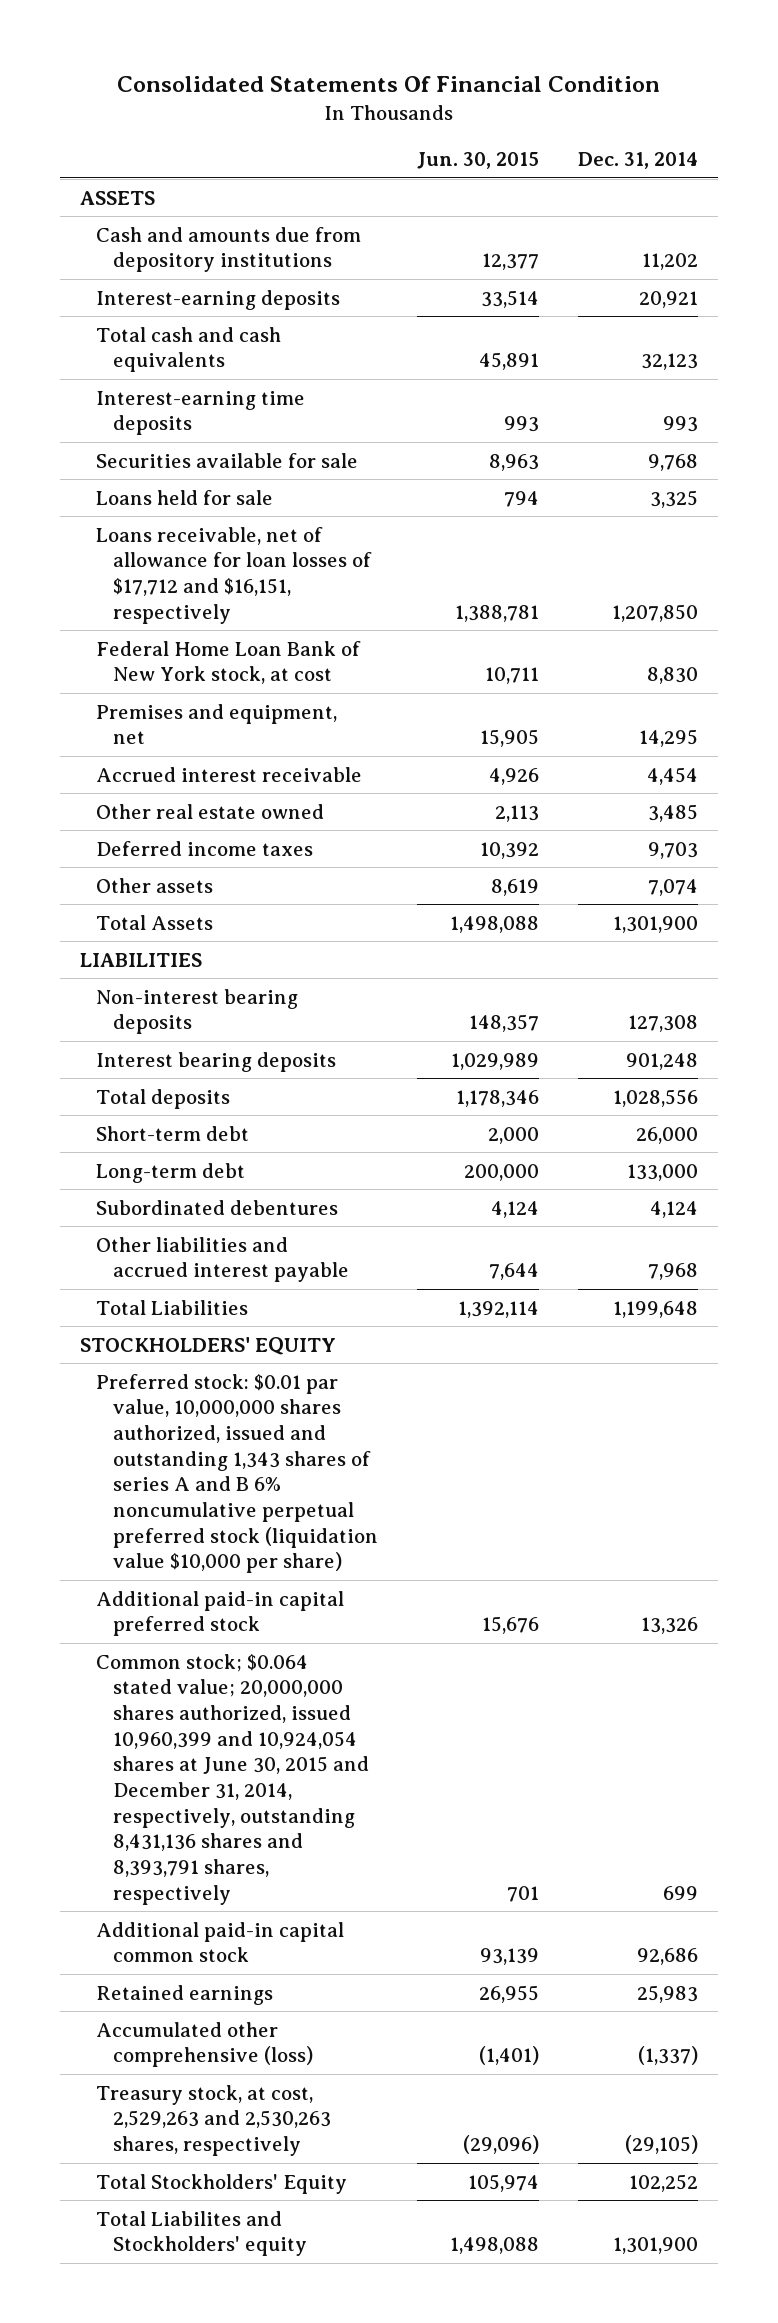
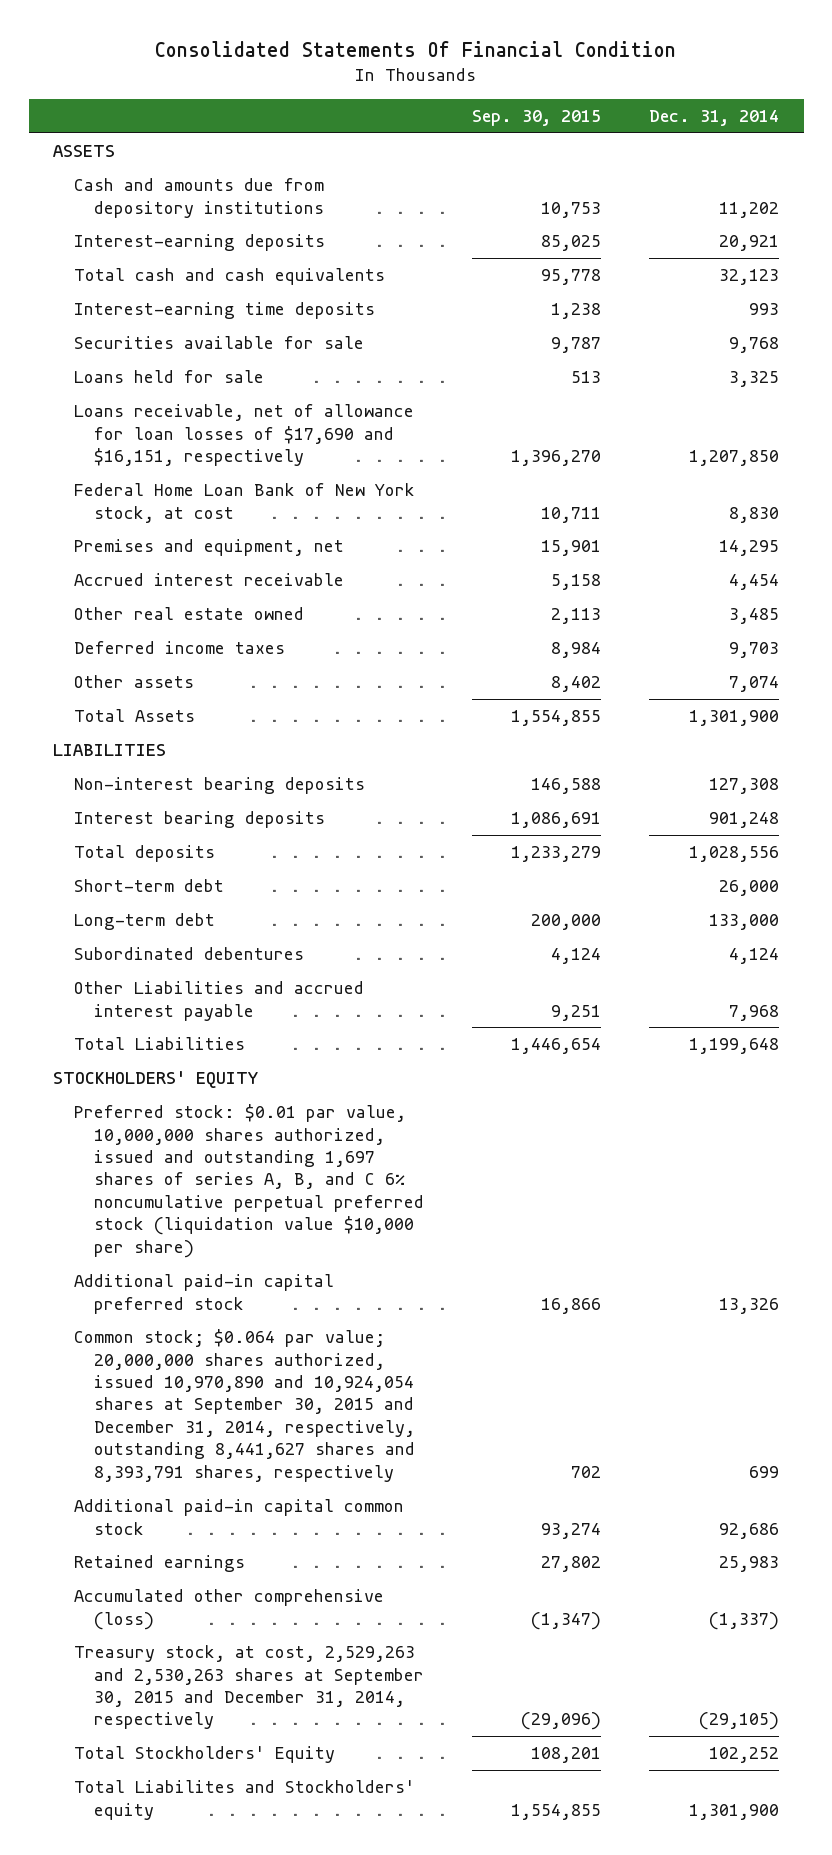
[417,152,540,170] Jun. 30, 2015 -> none
none -> [472,109,602,126] Sep. 30, 2015
[96,526,372,624] Loans receivable, net of allowance for loan losses of $17,712 and $16,151, respectively -> [73,404,414,467] Loans receivable, net of allowance for loan losses of $17,690 and $16,151, respectively
[96,1236,349,1283] Other liabilities and accrued interest payable -> [73,981,364,1021] Other Liabilities and accrued interest payable
[96,1373,378,1574] Preferred stock: $0.01 par value, 10,000,000 shares authorized, issued and outstanding 1,343 shares of series A and B 6% noncumulative perpetual preferred stock (liquidation value $10,000 per share) -> [73,1104,425,1258] Preferred stock: $0.01 par value, 10,000,000 shares authorized, issued and outstanding 1,697 shares of series A, B, and C 6% noncumulative perpetual preferred stock (liquidation value $10,000 per share)
[96,1653,369,1905] Common stock; $0.064 stated value; 20,000,000 shares authorized, issued 10,960,399 and 10,924,054 shares at June 30, 2015 and December 31, 2014, respectively, outstanding 8,431,136 shares and 8,393,791 shares, respectively -> [73,1329,416,1482] Common stock; $0.064 par value; 20,000,000 shares authorized, issued 10,970,890 and 10,924,054 shares at September 30, 2015 and December 31, 2014, respectively, outstanding 8,441,627 shares and 8,393,791 shares, respectively
[96,2084,331,2157] Treasury stock, at cost, 2,529,263 and 2,530,263 shares, respectively -> [73,1645,425,1730] Treasury stock, at cost, 2,529,263 and 2,530,263 shares at September 30, 2015 and December 31, 2014, respectively

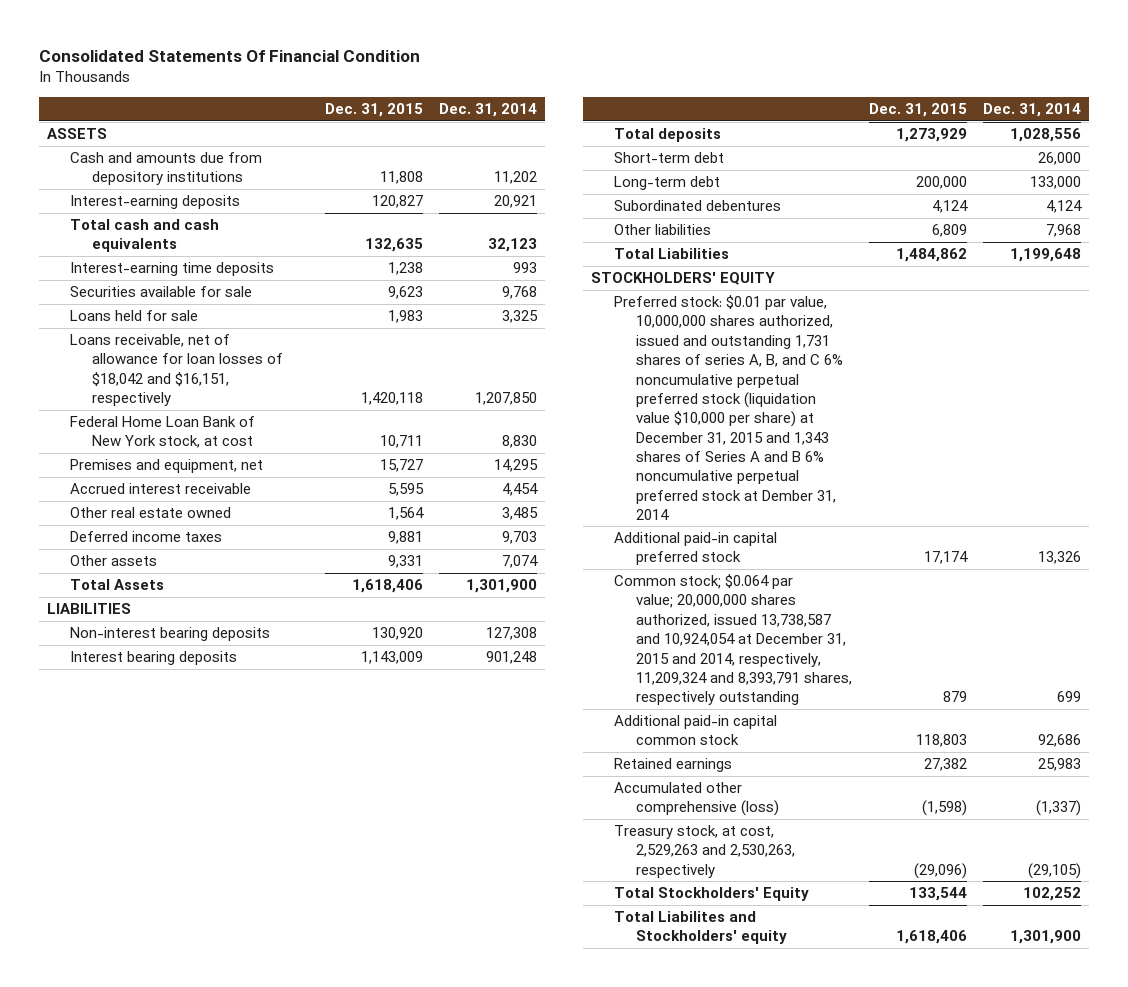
[472,109,602,126] Sep. 30, 2015 -> none
none -> [324,103,423,118] Dec. 31, 2015
[73,404,414,467] Loans receivable, net of allowance for loan losses of $17,690 and $16,151, respectively -> [69,334,284,407] Loans receivable, net of allowance for loan losses of $18,042 and $16,151, respectively
[73,981,364,1021] Other Liabilities and accrued interest payable -> [613,224,711,236] Other liabilities
[73,1104,425,1258] Preferred stock: $0.01 par value, 10,000,000 shares authorized, issued and outstanding 1,697 shares of series A, B, and C 6% noncumulative perpetual preferred stock (liquidation value $10,000 per share) -> [613,295,844,520] Preferred stock: $0.01 par value, 10,000,000 shares authorized, issued and outstanding 1,731 shares of series A, B, and C 6% noncumulative perpetual preferred stock (liquidation value $10,000 per share) at December 31, 2015 and 1,343 shares of Series A and B 6% noncumulative perpetual preferred stock at Dember 31, 2014
[73,1329,416,1482] Common stock; $0.064 par value; 20,000,000 shares authorized, issued 10,970,890 and 10,924,054 shares at September 30, 2015 and December 31, 2014, respectively, outstanding 8,441,627 shares and 8,393,791 shares, respectively -> [613,574,853,706] Common stock; $0.064 par value; 20,000,000 shares authorized, issued 13,738,587 and 10,924,054 at December 31, 2015 and 2014, respectively, 11,209,324 and 8,393,791 shares, respectively outstanding
[73,1645,425,1730] Treasury stock, at cost, 2,529,263 and 2,530,263 shares at September 30, 2015 and December 31, 2014, respectively -> [613,825,796,878] Treasury stock, at cost, 2,529,263 and 2,530,263, respectively

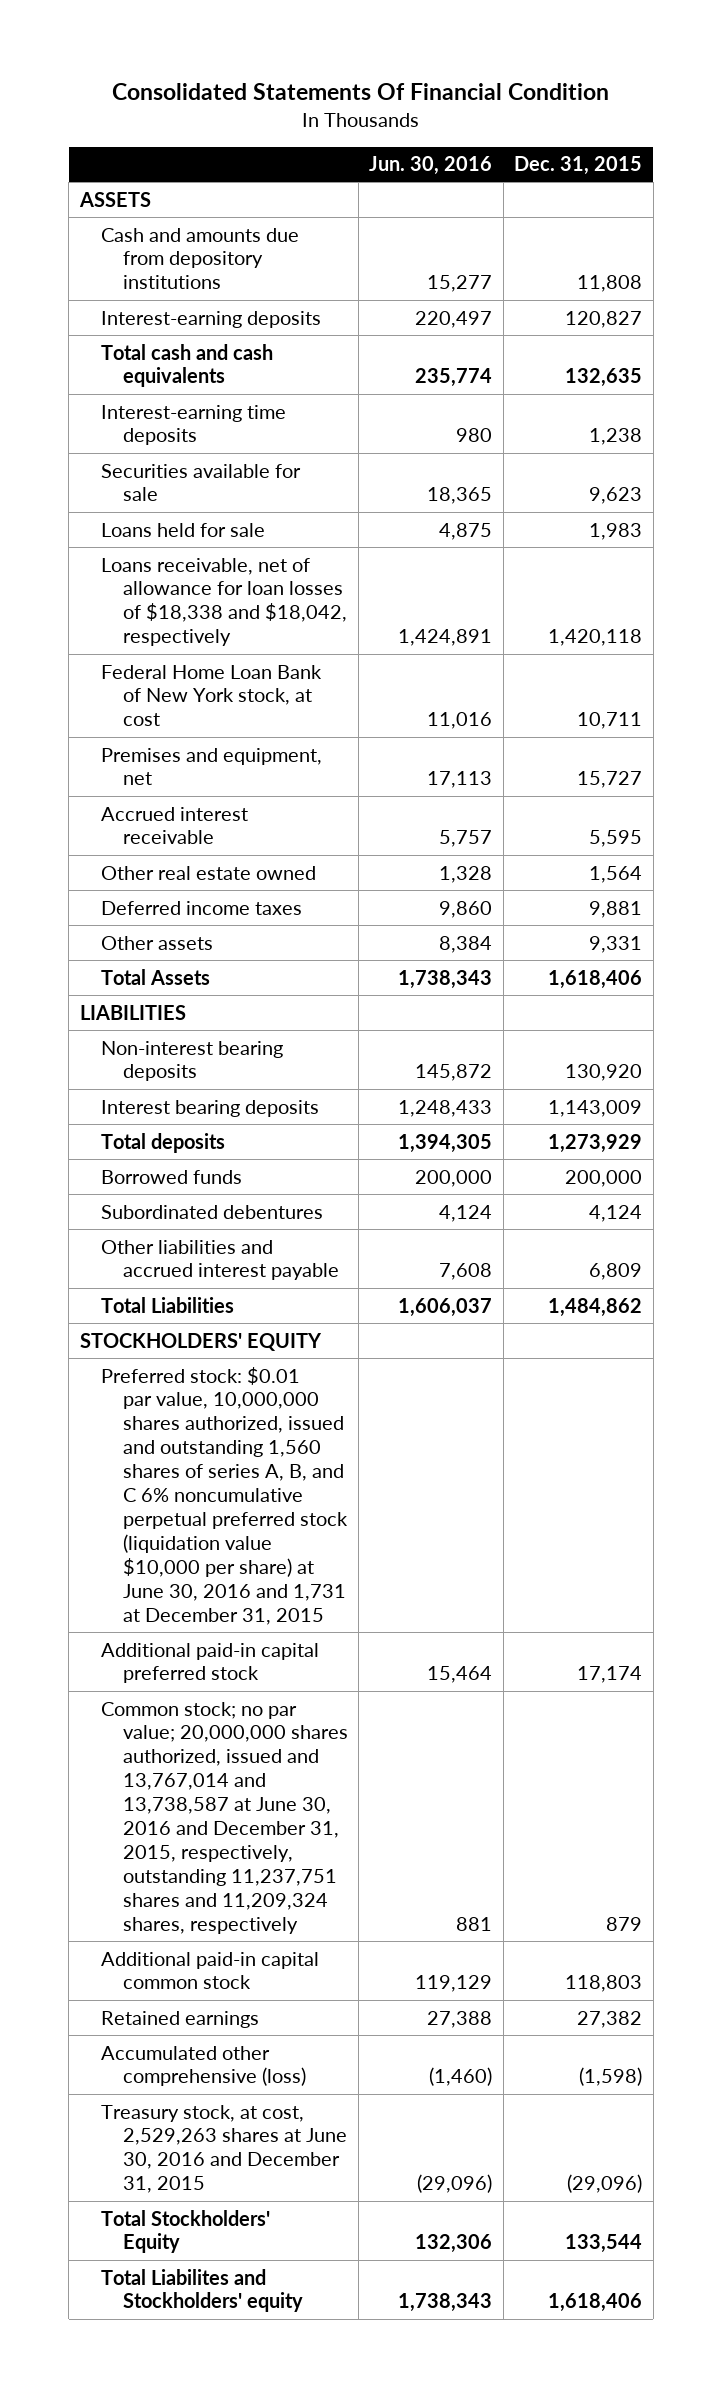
[439,103,538,118] Dec. 31, 2014 -> none
none -> [369,156,493,176] Jun. 30, 2016
[69,334,284,407] Loans receivable, net of allowance for loan losses of $18,042 and $16,151, respectively -> [101,557,347,647] Loans receivable, net of allowance for loan losses of $18,338 and $18,042, respectively
[613,152,724,164] Short-term debt -> none
[613,176,720,191] Long-term debt -> none
none -> [101,1169,243,1184] Borrowed funds
[613,224,711,236] Other liabilities -> [101,1239,339,1281] Other liabilities and accrued interest payable
[613,295,844,520] Preferred stock: $0.01 par value, 10,000,000 shares authorized, issued and outstanding 1,731 shares of series A, B, and C 6% noncumulative perpetual preferred stock (liquidation value $10,000 per share) at December 31, 2015 and 1,343 shares of Series A and B 6% noncumulative perpetual preferred stock at Dember 31, 2014 -> [101,1366,348,1626] Preferred stock: $0.01 par value, 10,000,000 shares authorized, issued and outstanding 1,560 shares of series A, B, and C 6% noncumulative perpetual preferred stock (liquidation value $10,000 per share) at June 30, 2016 and 1,731 at December 31, 2015
[613,574,853,706] Common stock; $0.064 par value; 20,000,000 shares authorized, issued 13,738,587 and 10,924,054 at December 31, 2015 and 2014, respectively, 11,209,324 and 8,393,791 shares, respectively outstanding -> [101,1701,348,1935] Common stock; no par value; 20,000,000 shares authorized, issued and 13,767,014 and 13,738,587 at June 30, 2016 and December 31, 2015, respectively, outstanding 11,237,751 shares and 11,209,324 shares, respectively
[613,825,796,878] Treasury stock, at cost, 2,529,263 and 2,530,263, respectively -> [101,2104,347,2194] Treasury stock, at cost, 2,529,263 shares at June 30, 2016 and December 31, 2015

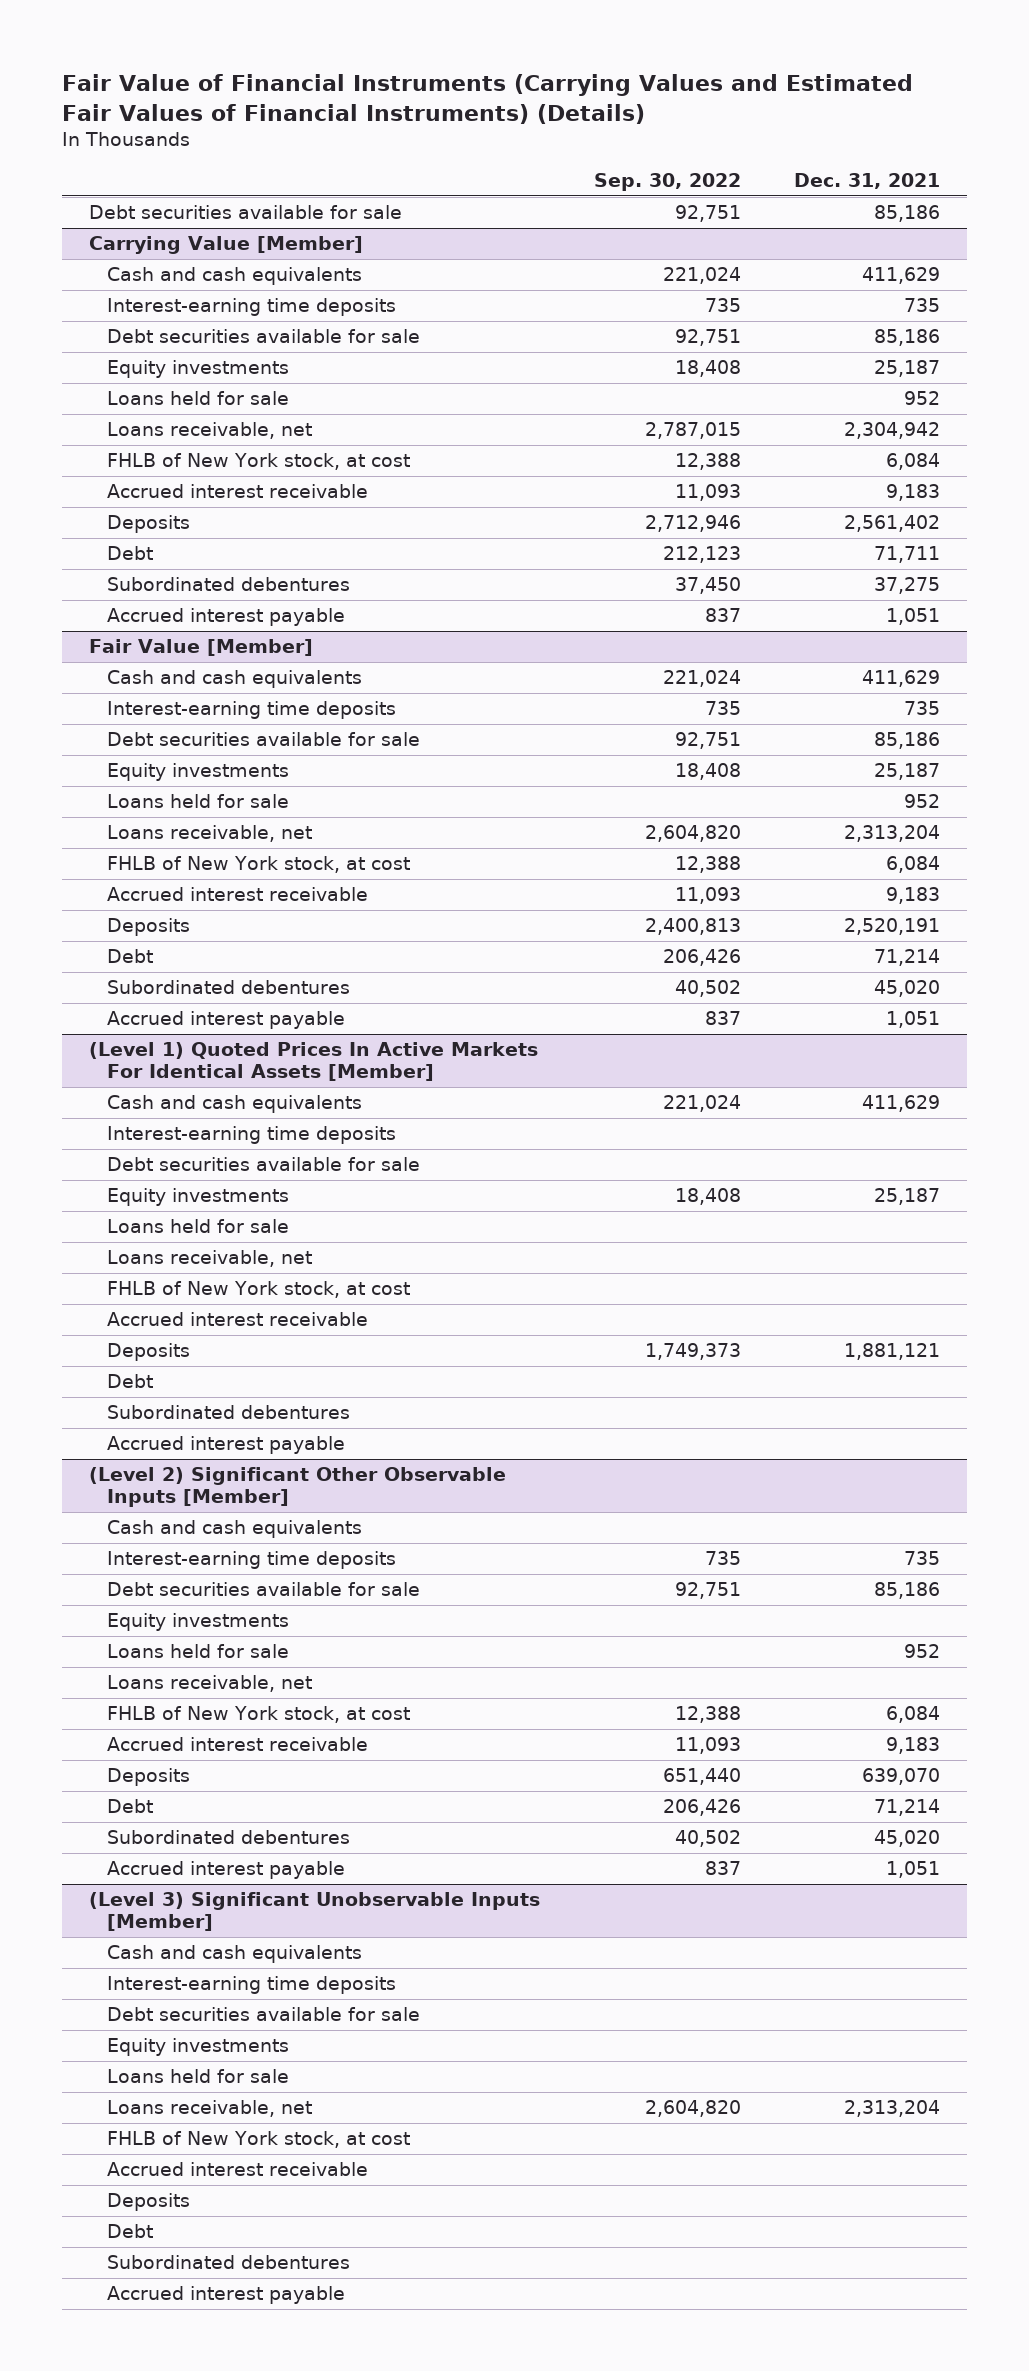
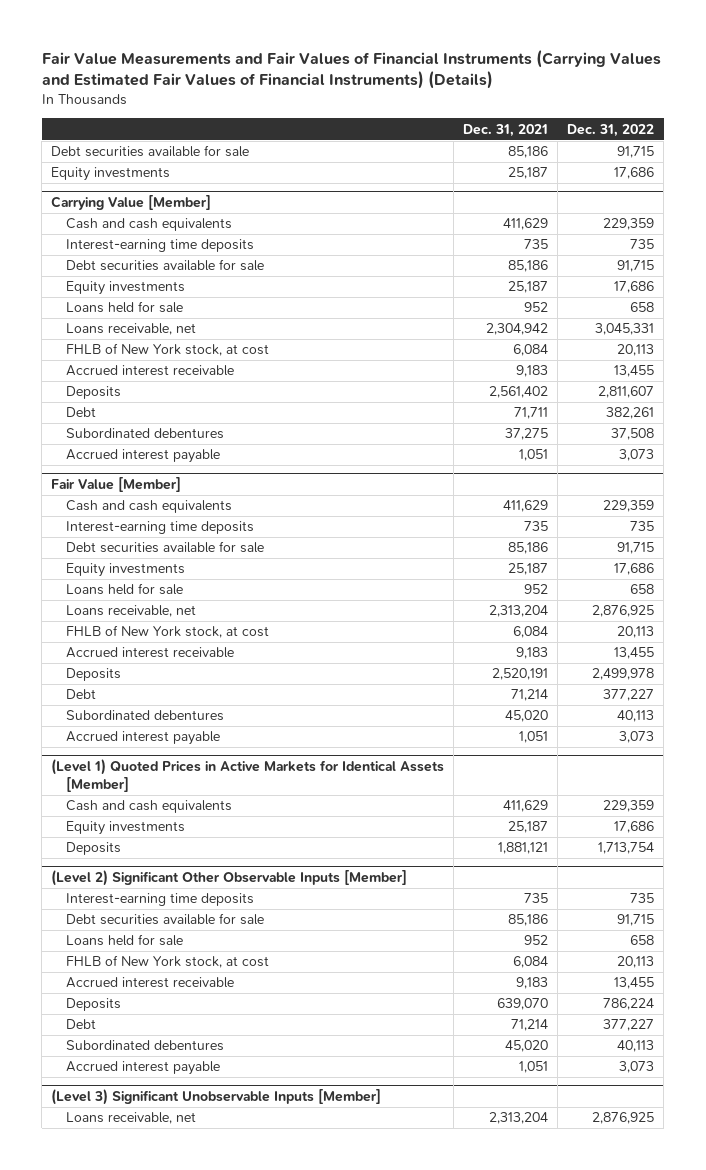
[61,74,913,124] Fair Value of Financial Instruments (Carrying Values and Estimated Fair Values of Financial Instruments) (Details) -> [41,49,661,90] Fair Value Measurements and Fair Values of Financial Instruments (Carrying Values and Estimated Fair Values of Financial Instruments) (Details)
[593,173,741,192] Sep. 30, 2022 -> none
none -> [567,123,655,137] Dec. 31, 2022
none -> [51,167,171,182] Equity investments
[88,1042,538,1082] (Level 1) Quoted Prices In Active Markets For Identical Assets [Member] -> [51,759,445,793] (Level 1) Quoted Prices in Active Markets for Identical Assets [Member]
[106,1126,396,1145] Interest-earning time deposits -> none
[106,1157,420,1172] Debt securities available for sale -> none
[106,1219,289,1234] Loans held for sale -> none
[106,1250,312,1268] Loans receivable, net -> none
[106,1281,410,1299] FHLB of New York stock, at cost -> none
[106,1312,368,1327] Accrued interest receivable -> none
[106,1374,153,1389] Debt -> none
[106,1405,350,1420] Subordinated debentures -> none
[106,1436,345,1455] Accrued interest payable -> none
[106,1520,362,1539] Cash and cash equivalents -> none
[106,1613,289,1632] Equity investments -> none
[106,1675,312,1693] Loans receivable, net -> none
[106,1945,362,1964] Cash and cash equivalents -> none
[106,1976,396,1995] Interest-earning time deposits -> none
[106,2007,420,2022] Debt securities available for sale -> none
[106,2038,289,2057] Equity investments -> none
[106,2069,289,2084] Loans held for sale -> none
[106,2131,410,2149] FHLB of New York stock, at cost -> none
[106,2162,368,2177] Accrued interest receivable -> none
[106,2193,190,2212] Deposits -> none
[106,2224,153,2239] Debt -> none
[106,2255,350,2270] Subordinated debentures -> none
[106,2286,345,2305] Accrued interest payable -> none

